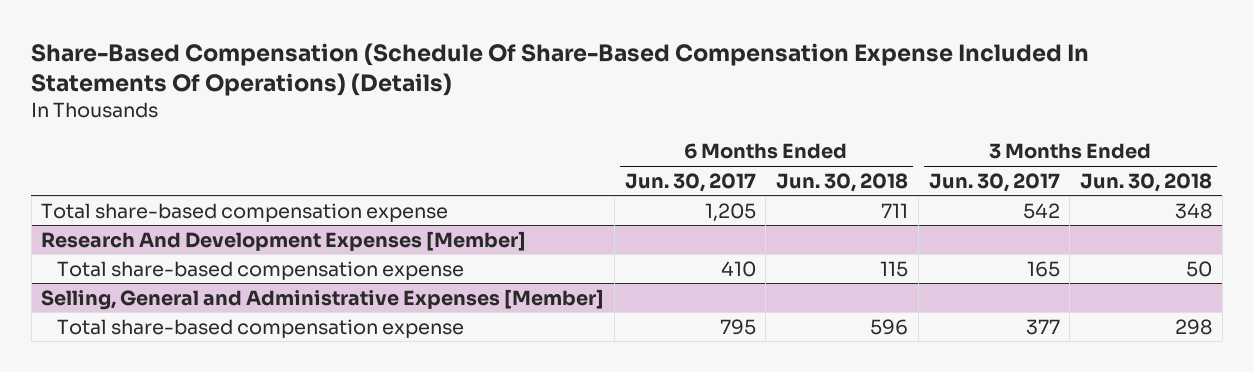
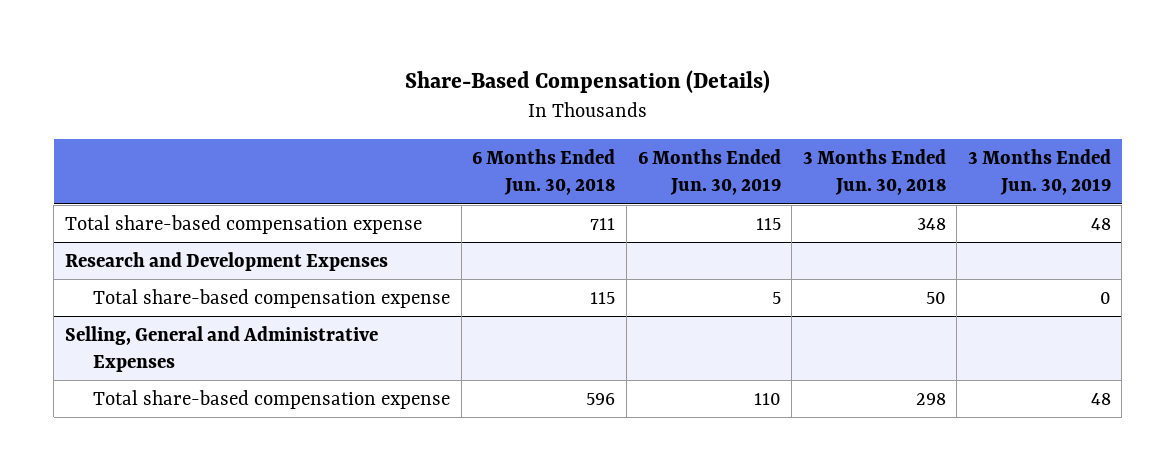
[31,43,1090,97] Share-Based Compensation (Schedule Of Share-Based Compensation Expense Included In Statements Of Operations) (Details) -> [404,69,770,93] Share-Based Compensation (Details)
[624,172,756,192] Jun. 30, 2017 -> none
[928,172,1060,192] Jun. 30, 2017 -> none
none -> [637,149,781,196] 6 Months Ended Jun. 30, 2019
none -> [967,149,1111,196] 3 Months Ended Jun. 30, 2019
[41,230,527,251] Research And Development Expenses [Member] -> [64,251,388,271] Research and Development Expenses
[41,288,605,310] Selling, General and Administrative Expenses [Member] -> [64,325,378,372] Selling, General and Administrative Expenses

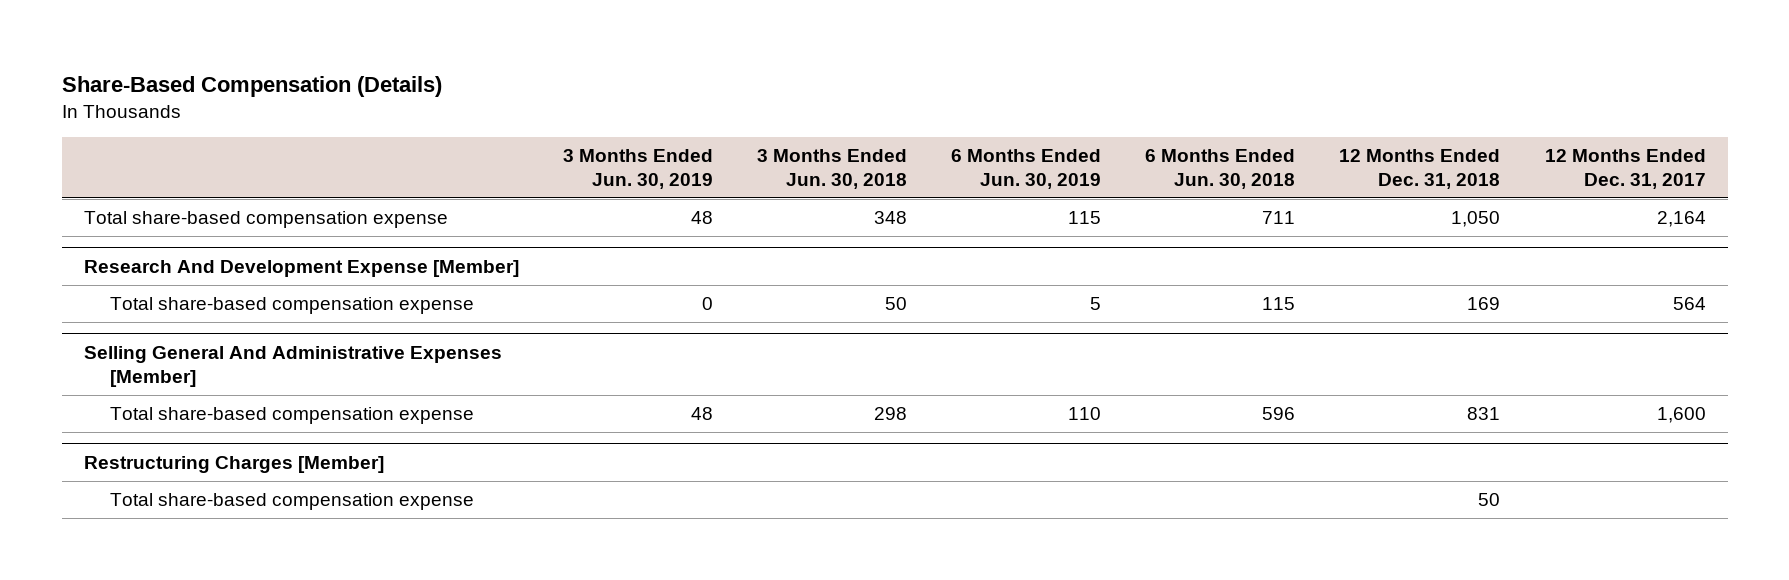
none -> [1339,149,1501,189] 12 Months Ended Dec. 31, 2018
none -> [1544,149,1706,189] 12 Months Ended Dec. 31, 2017
[64,251,388,271] Research and Development Expenses -> [83,260,519,278] Research And Development Expense [Member]
[64,325,378,372] Selling, General and Administrative Expenses -> [83,346,502,387] Selling General And Administrative Expenses [Member]
none -> [83,456,384,474] Restructuring Charges [Member]
none -> [109,493,474,511] Total share-based compensation expense

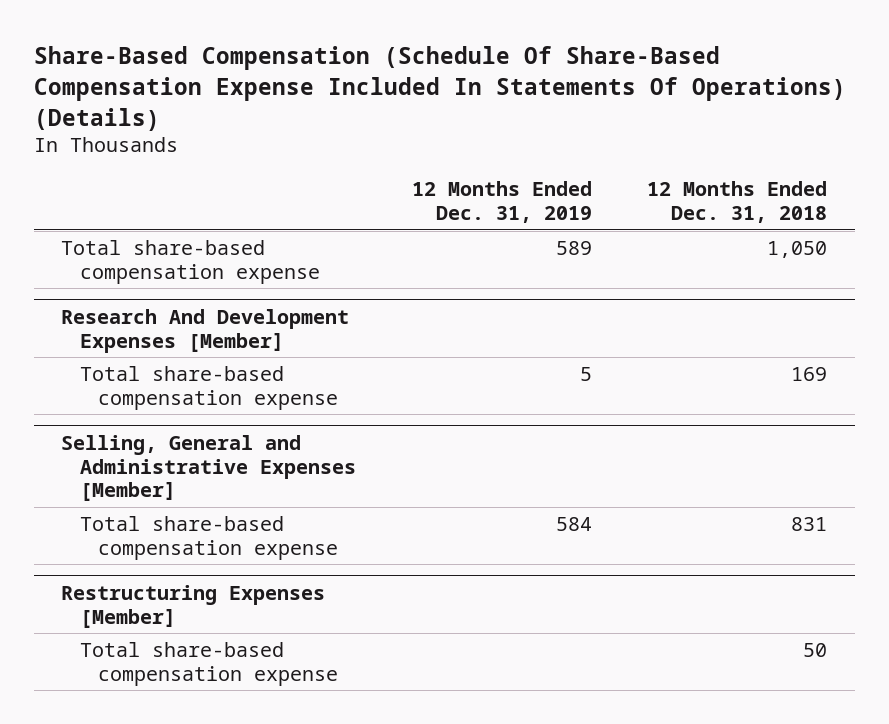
[61,75,442,97] Share-Based Compensation (Details) -> [33,46,846,131] Share-Based Compensation (Schedule Of Share-Based Compensation Expense Included In Statements Of Operations) (Details)
[562,149,713,189] 3 Months Ended Jun. 30, 2019 -> none
[757,149,908,189] 3 Months Ended Jun. 30, 2018 -> none
[951,149,1102,189] 6 Months Ended Jun. 30, 2019 -> none
[1145,149,1296,189] 6 Months Ended Jun. 30, 2018 -> none
[1544,149,1706,189] 12 Months Ended Dec. 31, 2017 -> none
none -> [411,181,592,223] 12 Months Ended Dec. 31, 2019
[83,260,519,278] Research And Development Expense [Member] -> [61,308,350,353] Research And Development Expenses [Member]
[83,346,502,387] Selling General And Administrative Expenses [Member] -> [61,434,356,502] Selling, General and Administrative Expenses [Member]
[83,456,384,474] Restructuring Charges [Member] -> [61,584,326,628] Restructuring Expenses [Member]

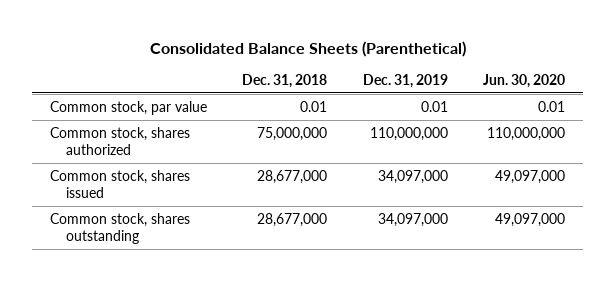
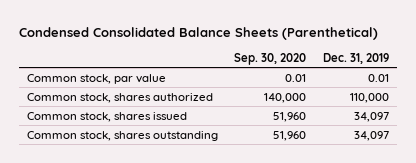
[149,40,466,57] Consolidated Balance Sheets (Parenthetical) -> [18,26,378,40] Condensed Consolidated Balance Sheets (Parenthetical)
[242,73,328,88] Dec. 31, 2018 -> none
[483,73,566,88] Jun. 30, 2020 -> none
none -> [234,52,307,65] Sep. 30, 2020
[369,126,448,141] 110,000,000 -> [349,92,389,103] 110,000
[377,169,448,184] 34,097,000 -> [353,111,389,122] 34,097
[377,212,448,227] 34,097,000 -> [353,130,389,141] 34,097

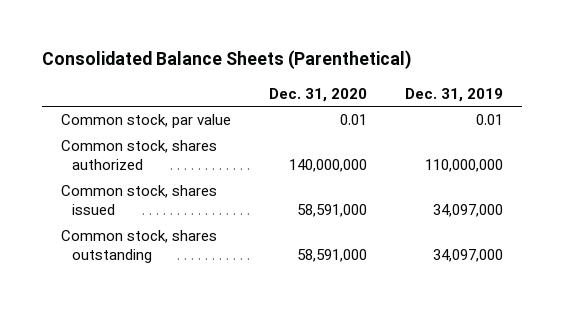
[18,26,378,40] Condensed Consolidated Balance Sheets (Parenthetical) -> [41,50,412,70] Consolidated Balance Sheets (Parenthetical)
[234,52,307,65] Sep. 30, 2020 -> none
none -> [268,87,367,102] Dec. 31, 2020
[349,92,389,103] 110,000 -> [424,159,503,173] 110,000,000
[353,111,389,122] 34,097 -> [432,204,503,218] 34,097,000
[353,130,389,141] 34,097 -> [432,249,503,263] 34,097,000

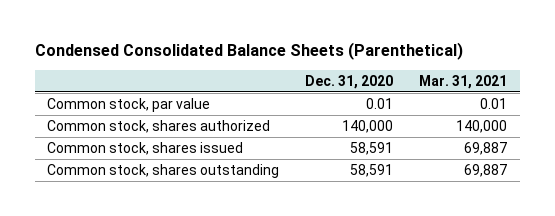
[41,50,412,70] Consolidated Balance Sheets (Parenthetical) -> [34,42,463,61] Condensed Consolidated Balance Sheets (Parenthetical)
[404,87,503,102] Dec. 31, 2019 -> none
none -> [419,74,508,89] Mar. 31, 2021
[288,159,367,173] 140,000,000 -> [342,119,394,133] 140,000
[296,204,367,218] 58,591,000 -> [350,141,394,155] 58,591
[296,249,367,263] 58,591,000 -> [350,163,394,177] 58,591

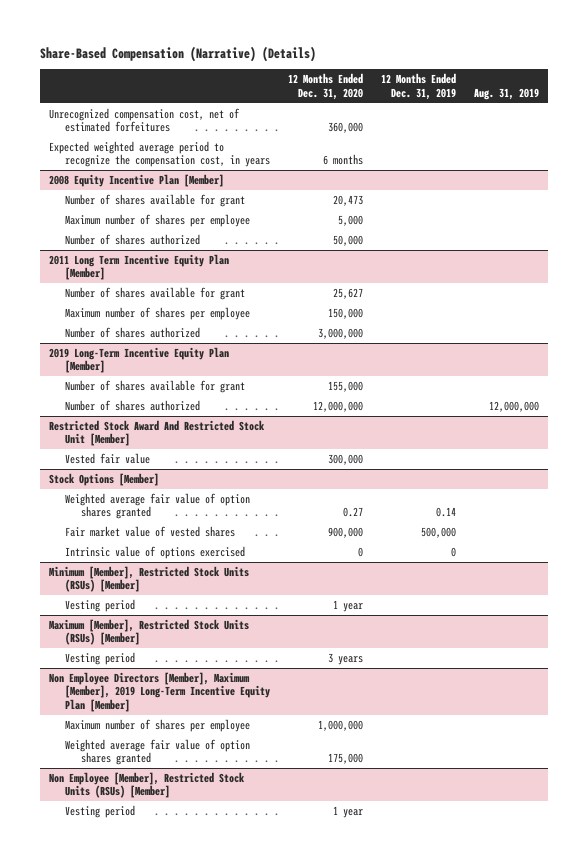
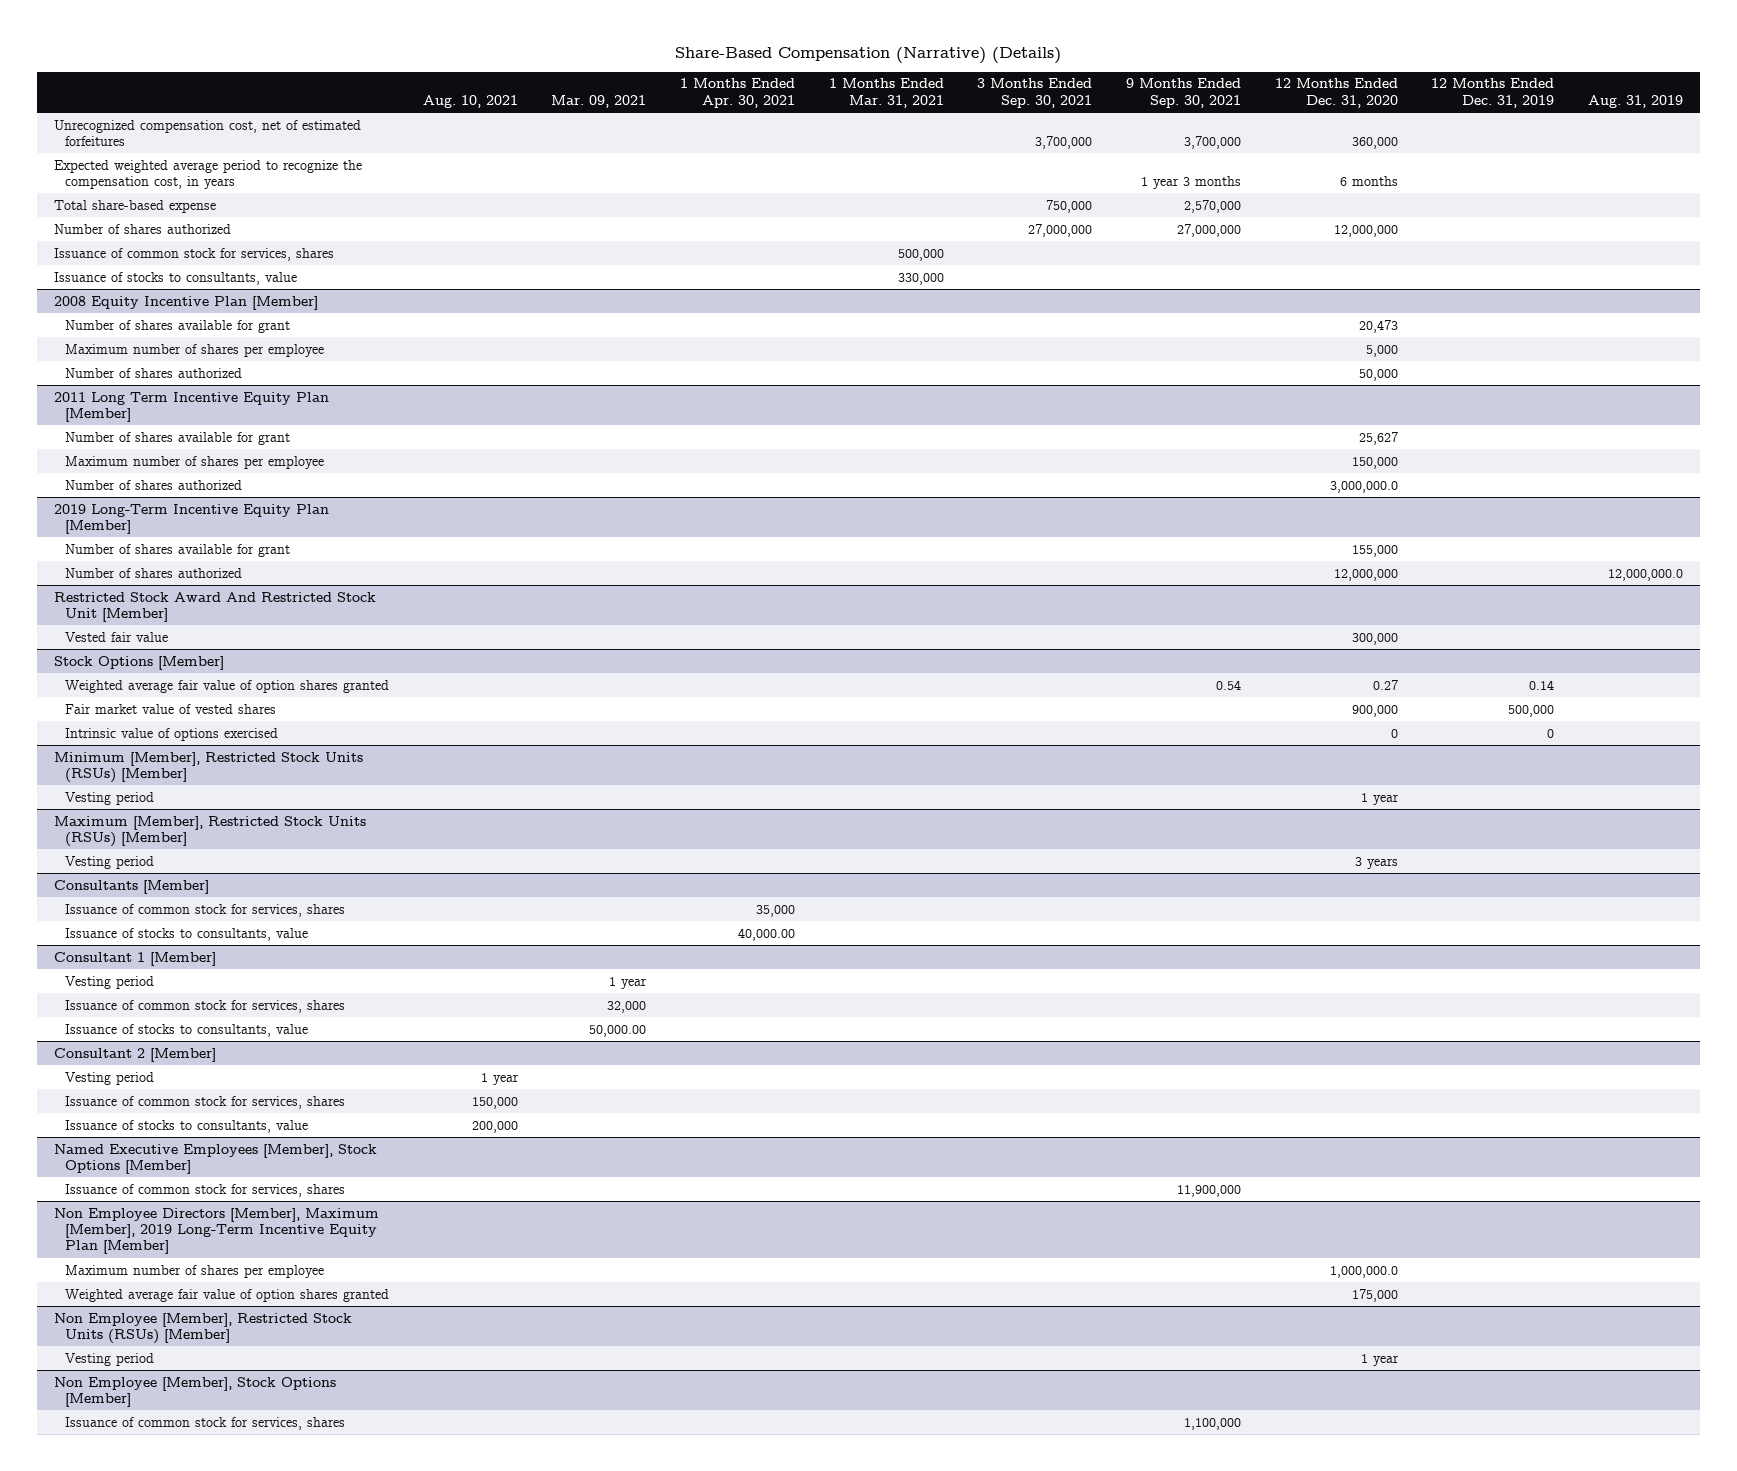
none -> [422,94,518,108] Aug. 10, 2021
none -> [551,94,647,108] Mar. 09, 2021
none -> [680,78,796,108] 1 Months Ended Apr. 30, 2021
none -> [828,78,944,108] 1 Months Ended Mar. 31, 2021
none -> [977,78,1093,108] 3 Months Ended Sep. 30, 2021
none -> [1126,78,1242,108] 9 Months Ended Sep. 30, 2021
none -> [53,199,216,213] Total share-based expense
none -> [53,223,231,234] Number of shares authorized
none -> [53,247,334,261] Issuance of common stock for services, shares
none -> [53,271,297,285] Issuance of stocks to consultants, value
[318,328,364,340] 3,000,000 -> [1329,480,1398,493] 3,000,000.0
[489,401,540,413] 12,000,000 -> [1608,568,1684,581] 12,000,000.0
none -> [53,879,209,894] Consultants [Member]
none -> [65,903,346,917] Issuance of common stock for services, shares
none -> [65,927,309,941] Issuance of stocks to consultants, value
none -> [53,951,216,966] Consultant 1 [Member]
none -> [65,975,155,989] Vesting period
none -> [65,999,346,1013] Issuance of common stock for services, shares
none -> [65,1023,309,1037] Issuance of stocks to consultants, value
none -> [53,1047,216,1062] Consultant 2 [Member]
none -> [65,1071,155,1085] Vesting period
none -> [65,1095,346,1109] Issuance of common stock for services, shares
none -> [65,1119,309,1133] Issuance of stocks to consultants, value
none -> [53,1143,377,1175] Named Executive Employees [Member], Stock Options [Member]
none -> [65,1183,346,1197] Issuance of common stock for services, shares
[318,720,364,732] 1,000,000 -> [1329,1265,1398,1278] 1,000,000.0
none -> [53,1376,336,1408] Non Employee [Member], Stock Options [Member]
none -> [65,1416,346,1430] Issuance of common stock for services, shares

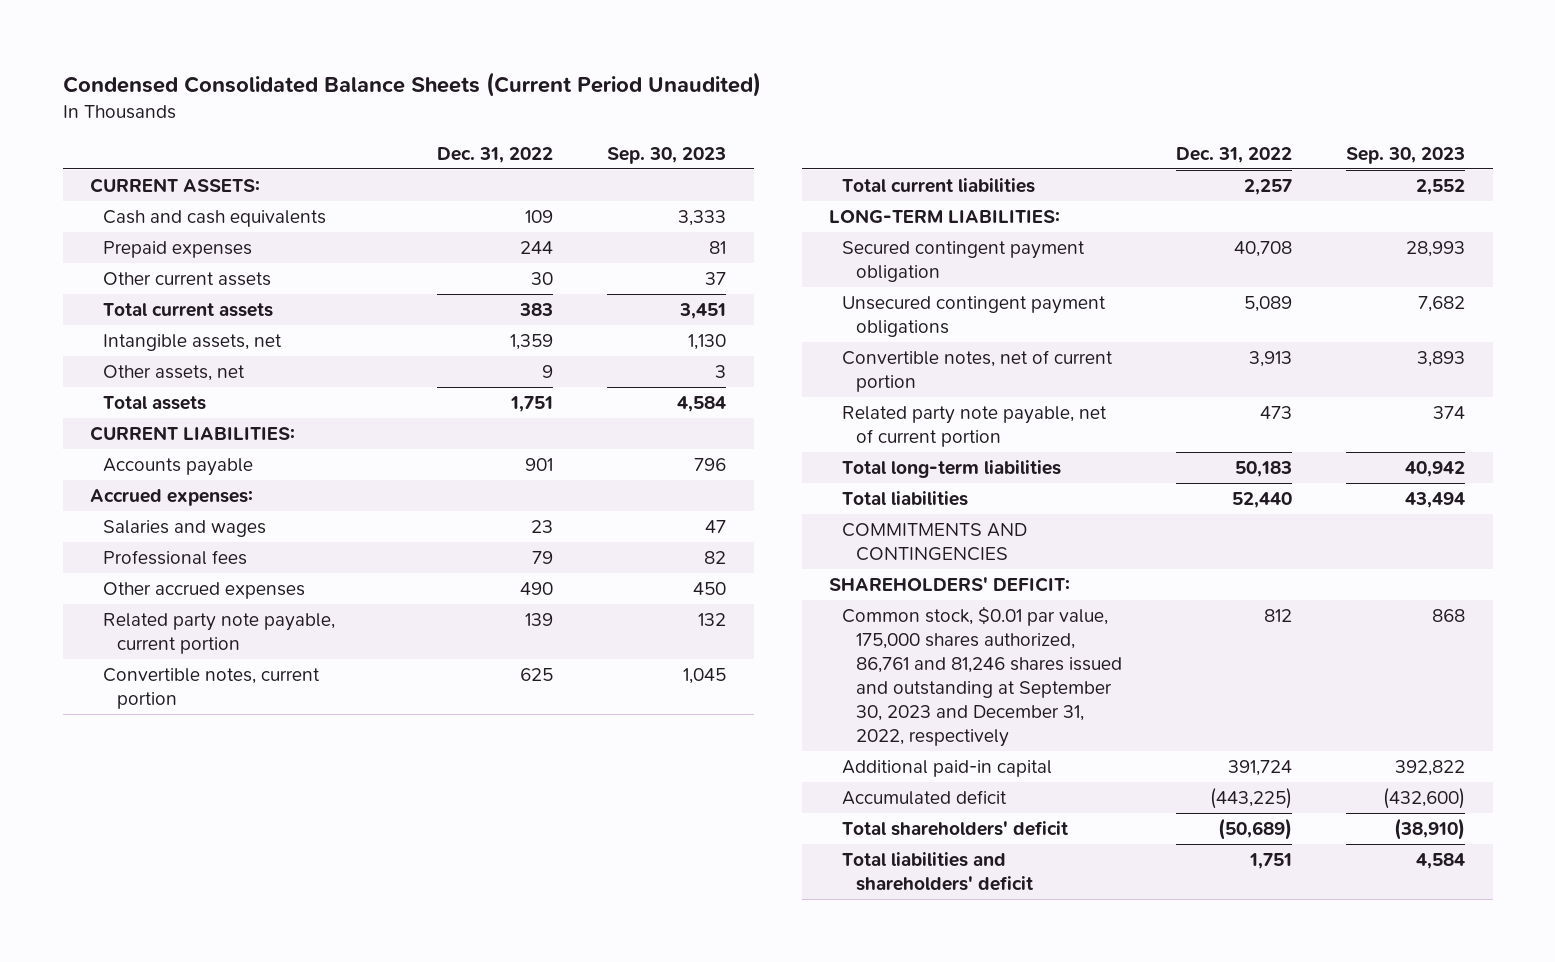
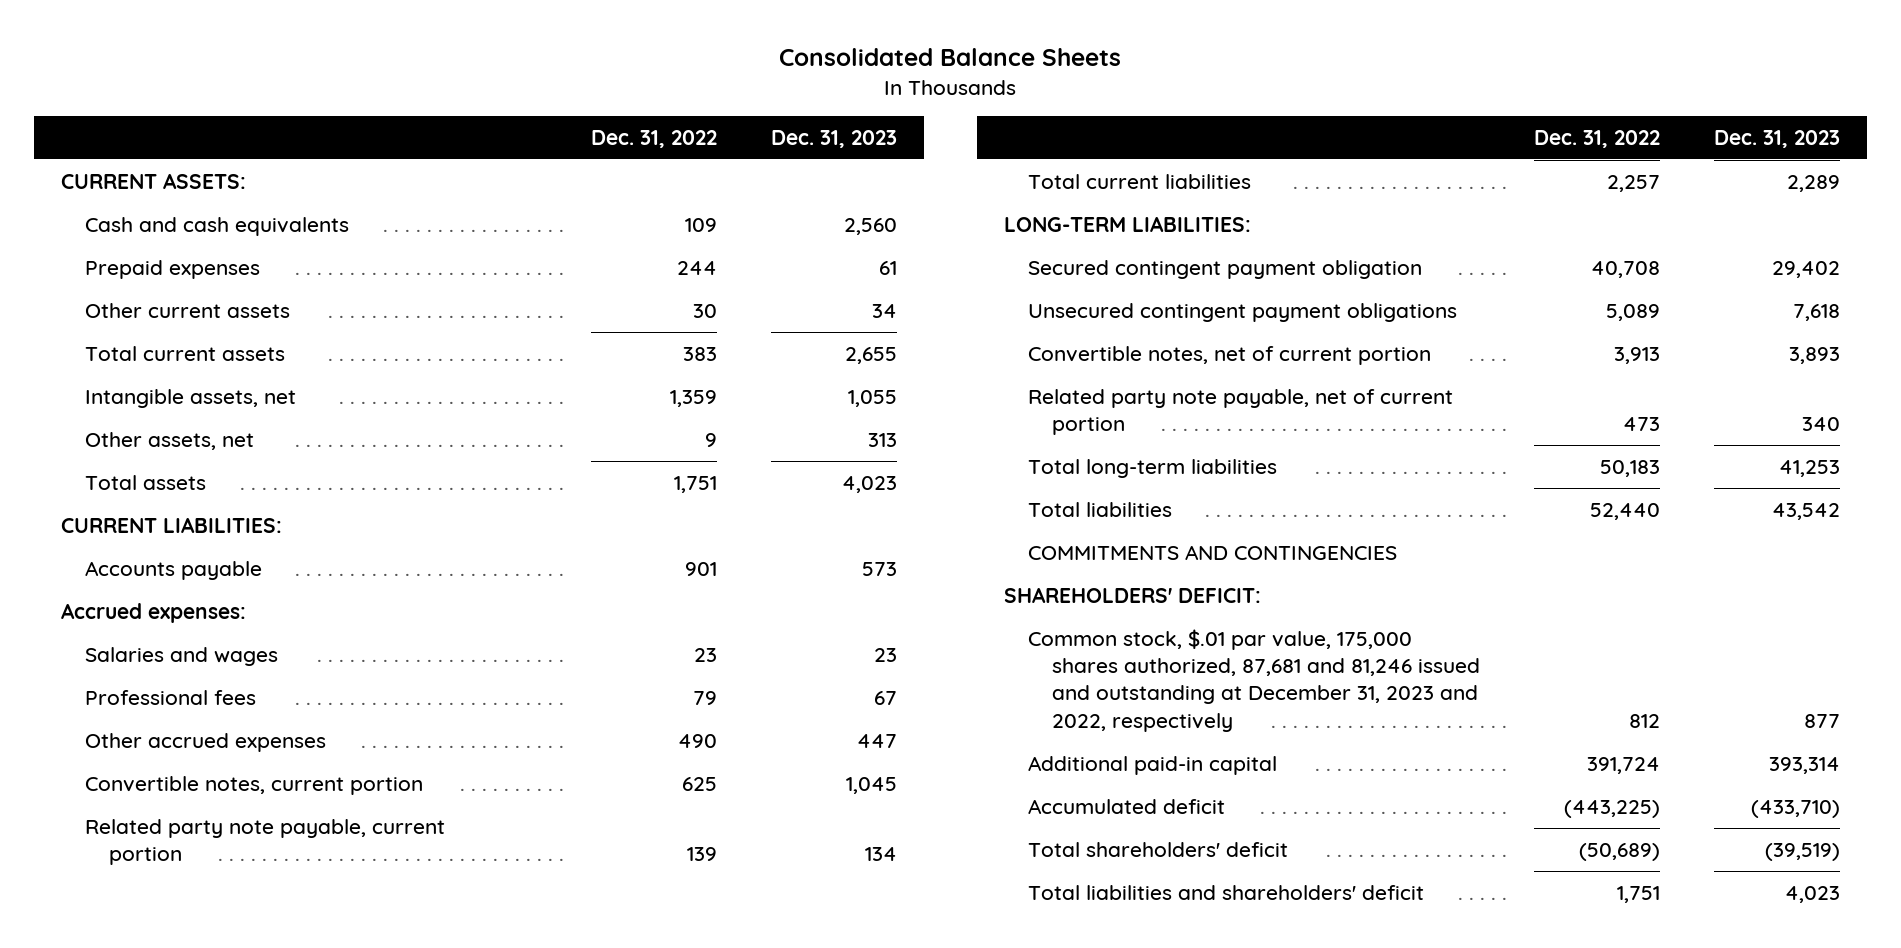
[62,72,761,98] Condensed Consolidated Balance Sheets (Current Period Unaudited) -> [779,48,1122,67] Consolidated Balance Sheets
[607,146,727,164] Sep. 30, 2023 -> none
none -> [770,129,897,148] Dec. 31, 2023
[103,613,336,654] Related party note payable, current portion -> [84,819,445,866] Related party note payable, current portion
[842,606,1122,747] Common stock, $0.01 par value, 175,000 shares authorized, 86,761 and 81,246 shares issued and outstanding at September 30, 2023 and December 31, 2022, respectively -> [1027,629,1481,732] Common stock, $.01 par value, 175,000 shares authorized, 87,681 and 81,246 issued and outstanding at December 31, 2023 and 2022, respectively

